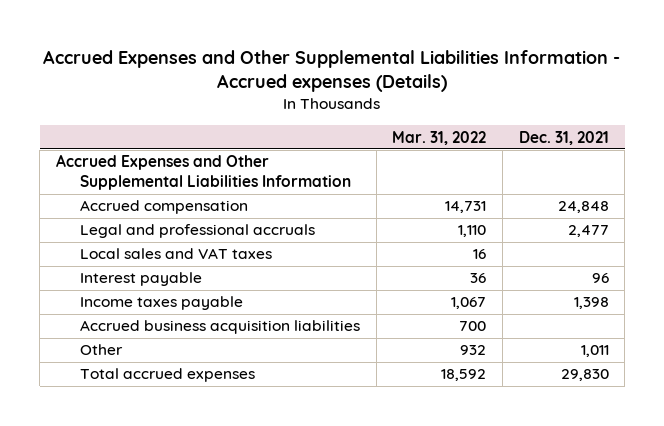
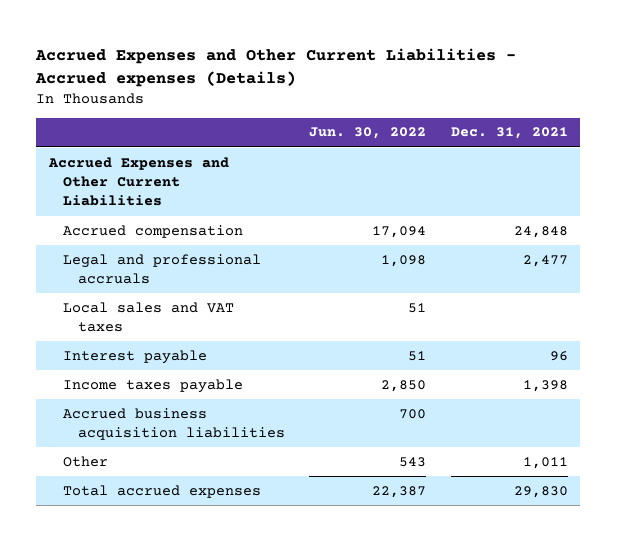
[43,50,621,93] Accrued Expenses and Other Supplemental Liabilities Information - Accrued expenses (Details) -> [35,47,517,87] Accrued Expenses and Other Current Liabilities - Accrued expenses (Details)
[392,130,487,145] Mar. 31, 2022 -> none
none -> [309,127,427,140] Jun. 30, 2022
[55,154,351,191] Accrued Expenses and Other Supplemental Liabilities Information -> [47,156,229,207] Accrued Expenses and Other Current Liabilities

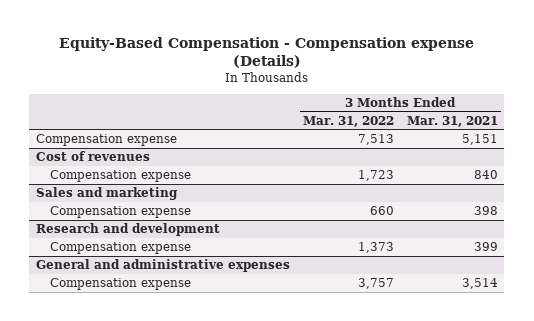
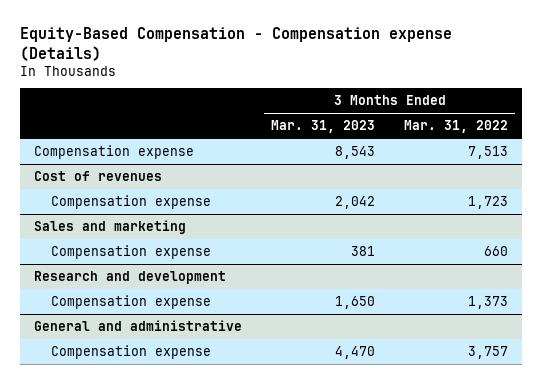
[406,115,498,127] Mar. 31, 2021 -> none
none -> [271,120,376,134] Mar. 31, 2023
[35,259,290,273] General and administrative expenses -> [34,320,243,332] General and administrative

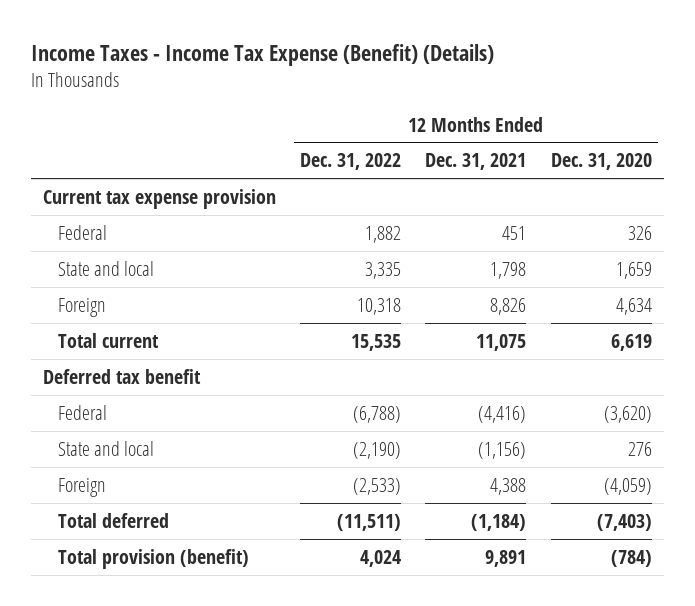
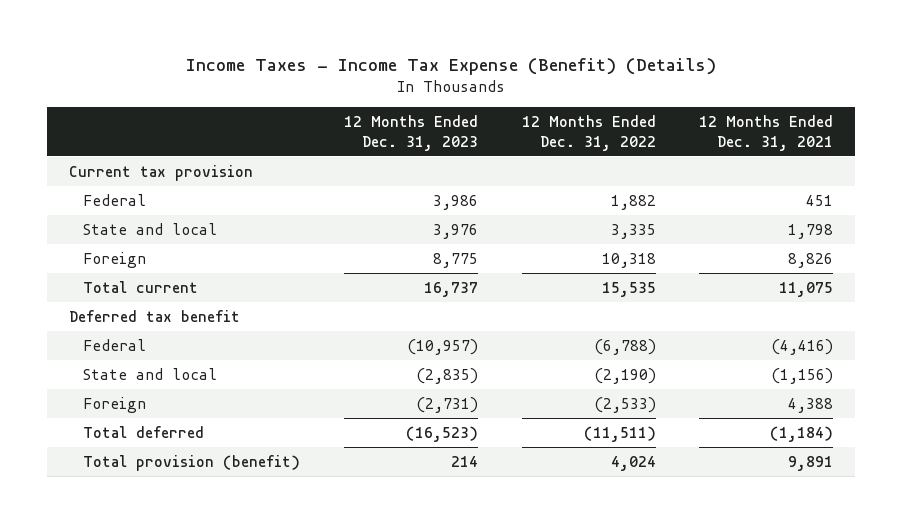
[550,153,652,171] Dec. 31, 2020 -> none
none -> [343,115,478,151] 12 Months Ended Dec. 31, 2023
[43,188,277,209] Current tax expense provision -> [68,164,253,181] Current tax provision

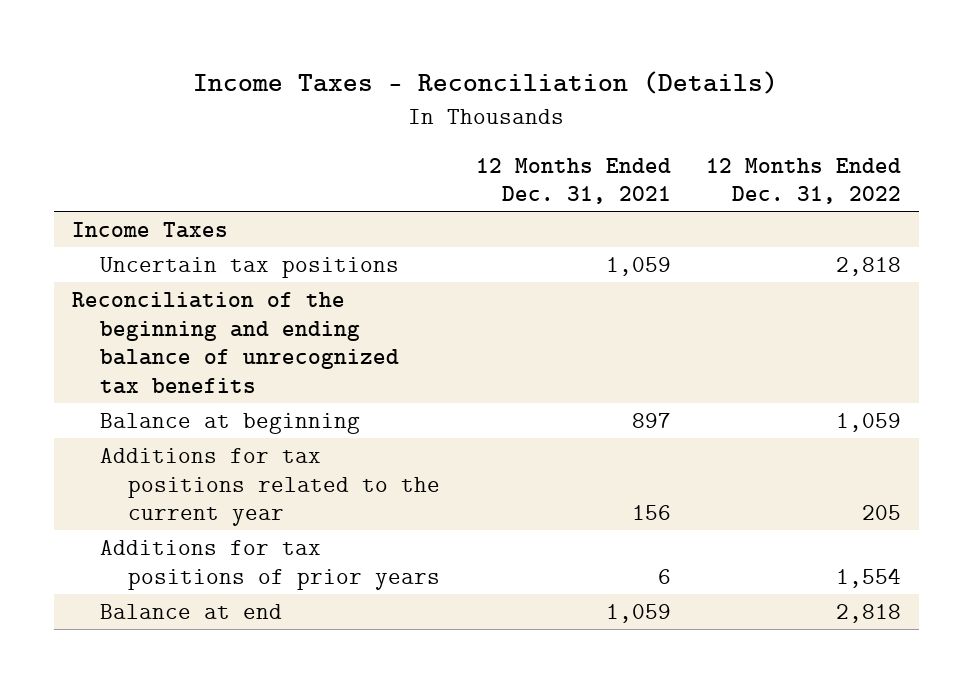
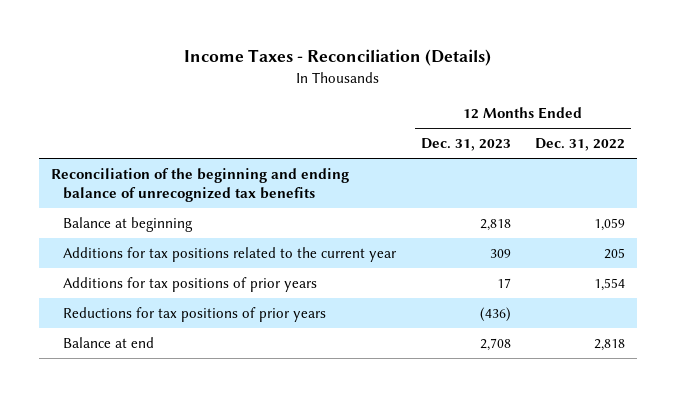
[475,157,671,205] 12 Months Ended Dec. 31, 2021 -> none
none -> [420,138,511,152] Dec. 31, 2023
[71,221,228,238] Income Taxes -> none
[99,256,399,278] Uncertain tax positions -> none
none -> [63,307,327,323] Reductions for tax positions of prior years

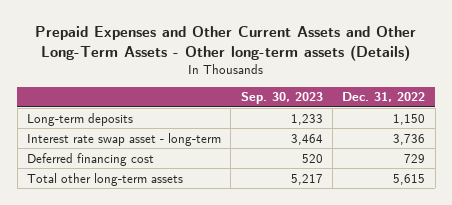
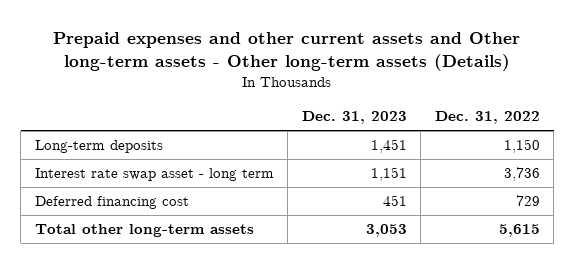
[35,26,417,61] Prepaid Expenses and Other Current Assets and Other Long-Term Assets - Other long-term assets (Details) -> [53,31,521,71] Prepaid expenses and other current assets and Other long-term assets - Other long-term assets (Details)
[240,92,323,105] Sep. 30, 2023 -> none
none -> [301,111,407,125] Dec. 31, 2023
[27,132,222,146] Interest rate swap asset - long-term -> [34,168,274,182] Interest rate swap asset - long term

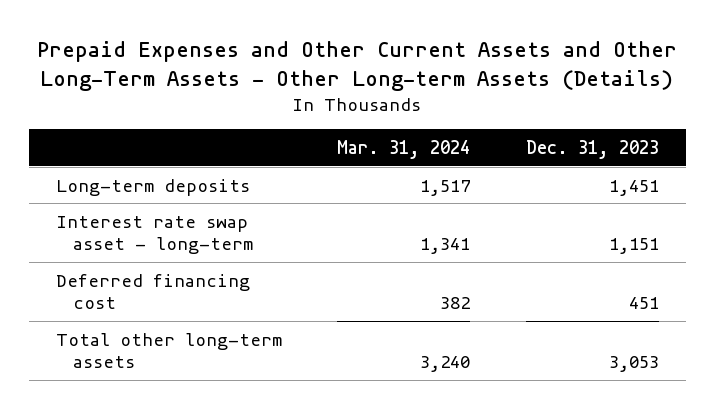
[53,31,521,71] Prepaid expenses and other current assets and Other long-term assets - Other long-term assets (Details) -> [37,41,678,91] Prepaid Expenses and Other Current Assets and Other Long-Term Assets - Other Long-term Assets (Details)
[434,111,540,125] Dec. 31, 2022 -> none
none -> [337,140,471,160] Mar. 31, 2024
[34,168,274,182] Interest rate swap asset - long term -> [56,215,254,255] Interest rate swap asset - long-term

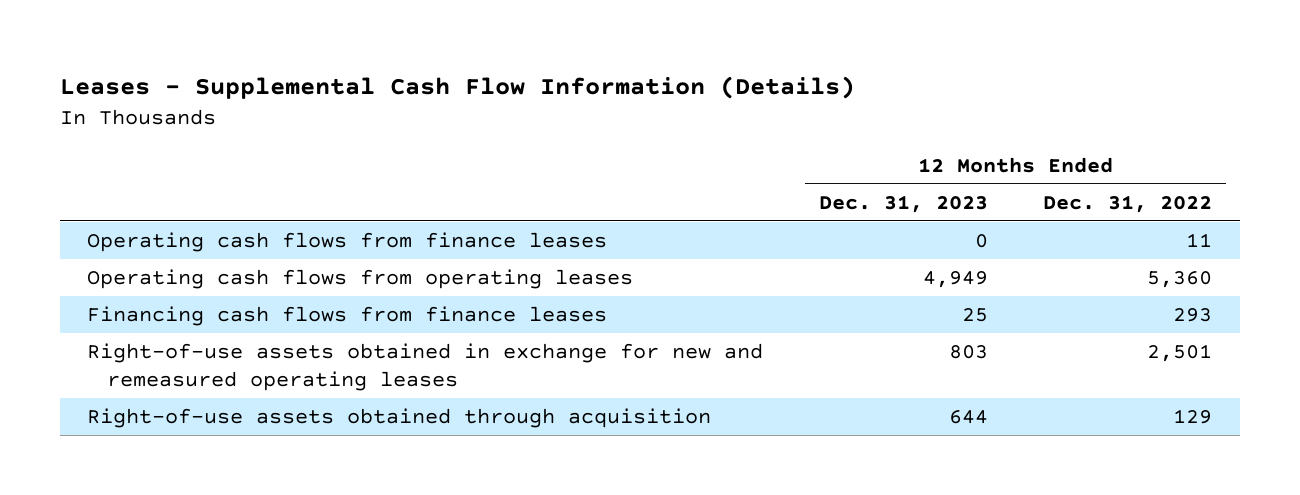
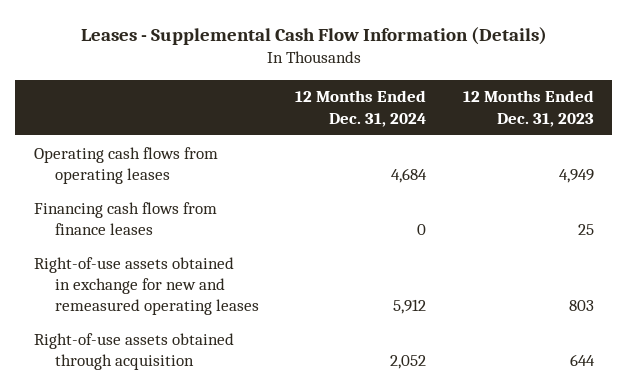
[1043,194,1213,213] Dec. 31, 2022 -> none
none -> [295,90,427,127] 12 Months Ended Dec. 31, 2024
[87,232,608,253] Operating cash flows from finance leases -> none

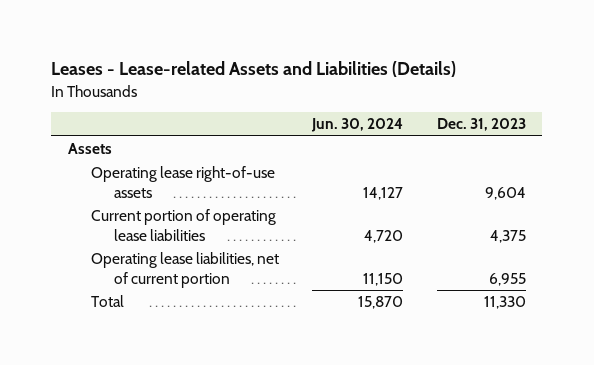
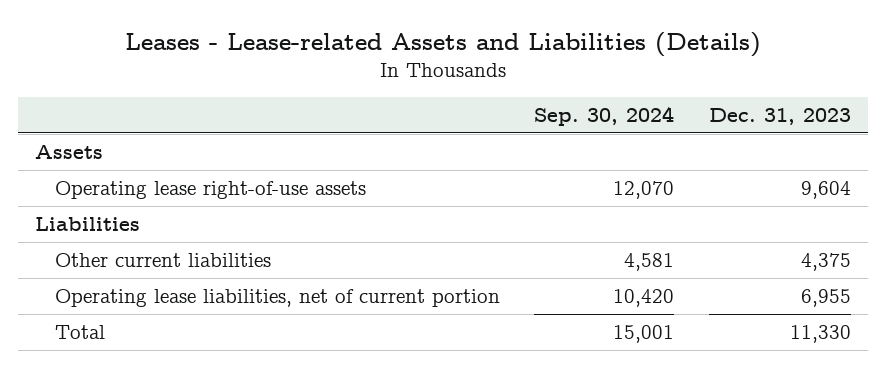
[311,118,404,133] Jun. 30, 2024 -> none
none -> [534,106,675,127] Sep. 30, 2024
none -> [35,216,141,231] Liabilities
[90,209,276,241] Current portion of operating lease liabilities -> [54,252,271,267] Other current liabilities

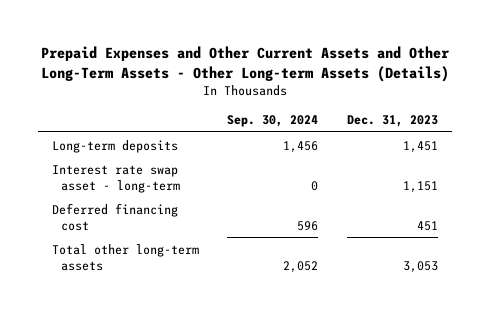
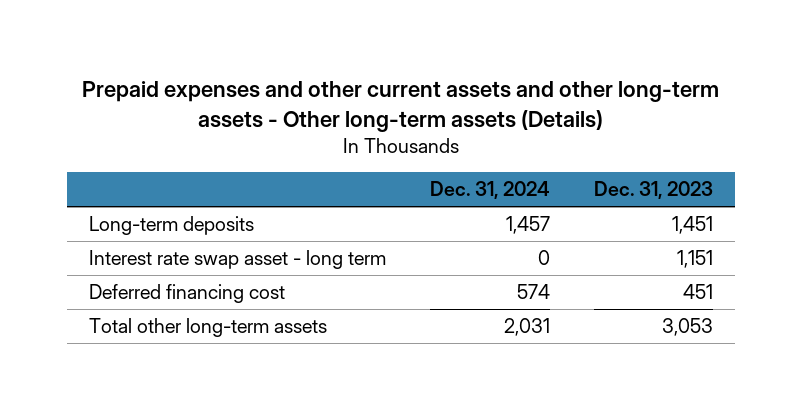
[40,45,450,82] Prepaid Expenses and Other Current Assets and Other Long-Term Assets - Other Long-term Assets (Details) -> [81,80,719,132] Prepaid expenses and other current assets and other long-term assets - Other long-term assets (Details)
[227,115,319,128] Sep. 30, 2024 -> none
none -> [429,181,550,200] Dec. 31, 2024
[52,164,181,193] Interest rate swap asset - long-term -> [88,250,386,270] Interest rate swap asset - long term

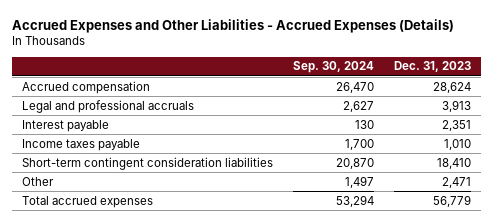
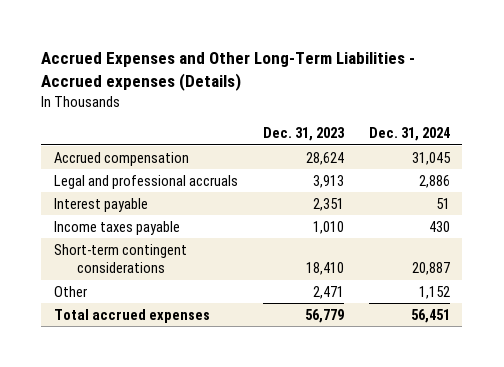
[11,18,454,33] Accrued Expenses and Other Liabilities - Accrued Expenses (Details) -> [41,52,416,91] Accrued Expenses and Other Long-Term Liabilities - Accrued expenses (Details)
[292,61,374,74] Sep. 30, 2024 -> none
none -> [368,127,450,142] Dec. 31, 2024
[21,156,273,170] Short-term contingent consideration liabilities -> [53,243,187,274] Short-term contingent considerations

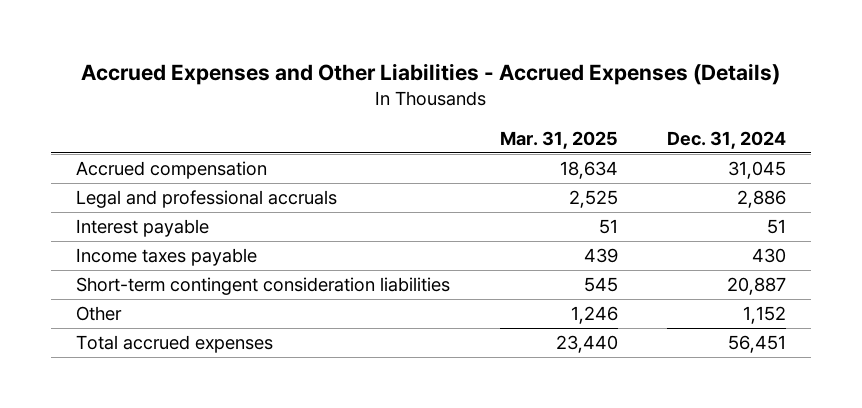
[41,52,416,91] Accrued Expenses and Other Long-Term Liabilities - Accrued expenses (Details) -> [81,63,781,86] Accrued Expenses and Other Liabilities - Accrued Expenses (Details)
[262,127,345,142] Dec. 31, 2023 -> none
none -> [499,131,618,150] Mar. 31, 2025
[53,243,187,274] Short-term contingent considerations -> [75,276,450,295] Short-term contingent consideration liabilities

